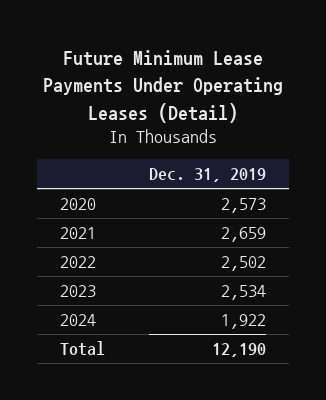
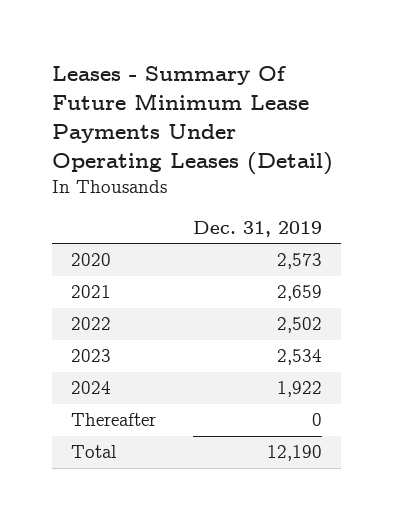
[43,50,284,123] Future Minimum Lease Payments Under Operating Leases (Detail) -> [51,65,333,175] Leases - Summary Of Future Minimum Lease Payments Under Operating Leases (Detail)
none -> [70,413,156,427] Thereafter

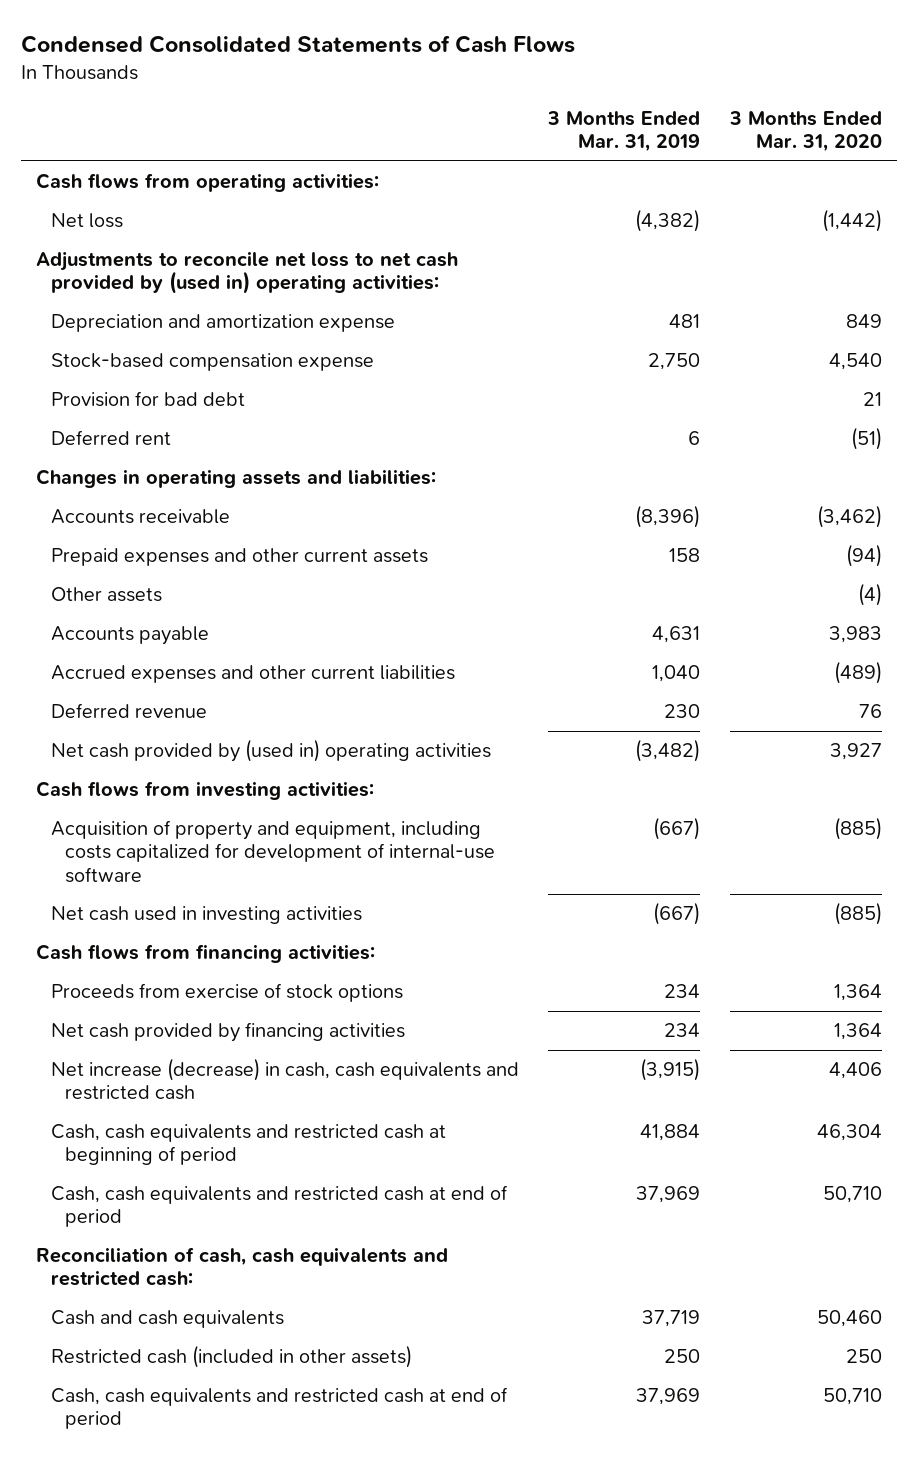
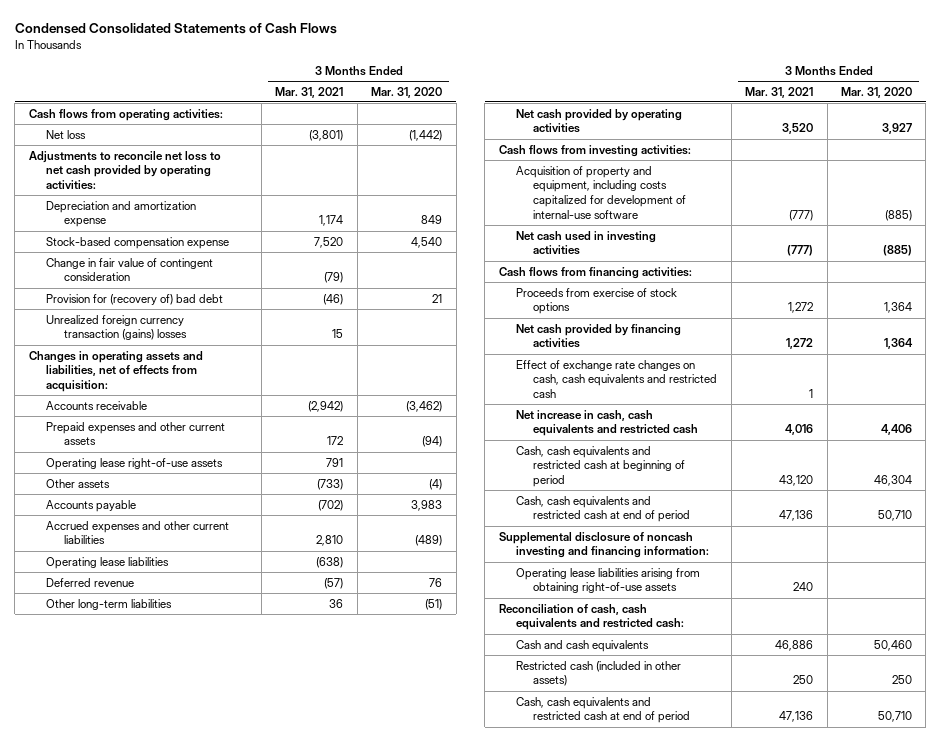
[547,110,701,153] 3 Months Ended Mar. 31, 2019 -> none
none -> [275,86,344,98] Mar. 31, 2021
[36,251,459,295] Adjustments to reconcile net loss to net cash provided by (used in) operating activities: -> [28,150,221,191] Adjustments to reconcile net loss to net cash provided by operating activities:
[50,430,171,446] Deferred rent -> none
none -> [46,257,214,282] Change in fair value of contingent consideration
[50,391,245,408] Provision for bad debt -> [46,293,224,305] Provision for (recovery of) bad debt
none -> [46,314,187,341] Unrealized foreign currency transaction (gains) losses
[36,469,437,489] Changes in operating assets and liabilities: -> [28,350,203,393] Changes in operating assets and liabilities, net of effects from acquisition:
none -> [46,457,224,470] Operating lease right-of-use assets
none -> [46,556,170,569] Operating lease liabilities
none -> [46,598,173,610] Other long-term liabilities
[50,739,491,763] Net cash provided by (used in) operating activities -> [516,108,683,134] Net cash provided by operating activities
none -> [516,359,718,399] Effect of exchange rate changes on cash, cash equivalents and restricted cash
[50,1058,519,1101] Net increase (decrease) in cash, cash equivalents and restricted cash -> [516,409,699,437] Net increase in cash, cash equivalents and restricted cash
none -> [498,531,710,559] Supplemental disclosure of noncash investing and financing information:
none -> [516,567,701,594] Operating lease liabilities arising from obtaining right-of-use assets

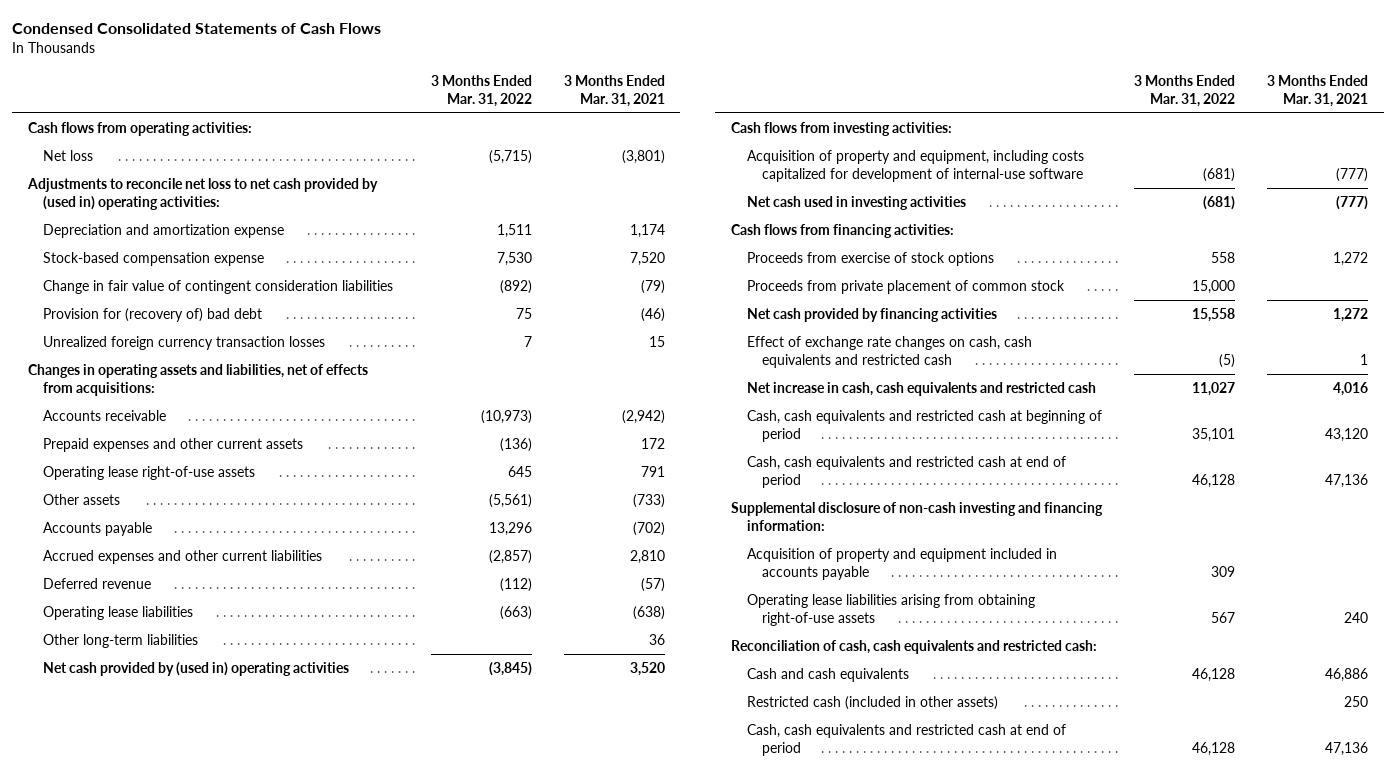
[371,86,443,98] Mar. 31, 2020 -> none
none -> [430,74,532,107] 3 Months Ended Mar. 31, 2022
[28,150,221,191] Adjustments to reconcile net loss to net cash provided by operating activities: -> [26,178,378,211] Adjustments to reconcile net loss to net cash provided by (used in) operating activities:
[46,257,214,282] Change in fair value of contingent consideration -> [43,280,394,295] Change in fair value of contingent consideration liabilities
[46,314,187,341] Unrealized foreign currency transaction (gains) losses -> [43,336,326,351] Unrealized foreign currency transaction losses
[28,350,203,393] Changes in operating assets and liabilities, net of effects from acquisition: -> [27,364,368,397] Changes in operating assets and liabilities, net of effects from acquisitions:
[46,556,170,569] Operating lease liabilities -> [43,606,194,621] Operating lease liabilities
[516,108,683,134] Net cash provided by operating activities -> [43,662,350,677] Net cash provided by (used in) operating activities
none -> [746,280,1065,295] Proceeds from private placement of common stock
[498,531,710,559] Supplemental disclosure of noncash investing and financing information: -> [731,502,1104,532] Supplemental disclosure of non-cash investing and financing information:
none -> [746,548,1057,581] Acquisition of property and equipment included in accounts payable

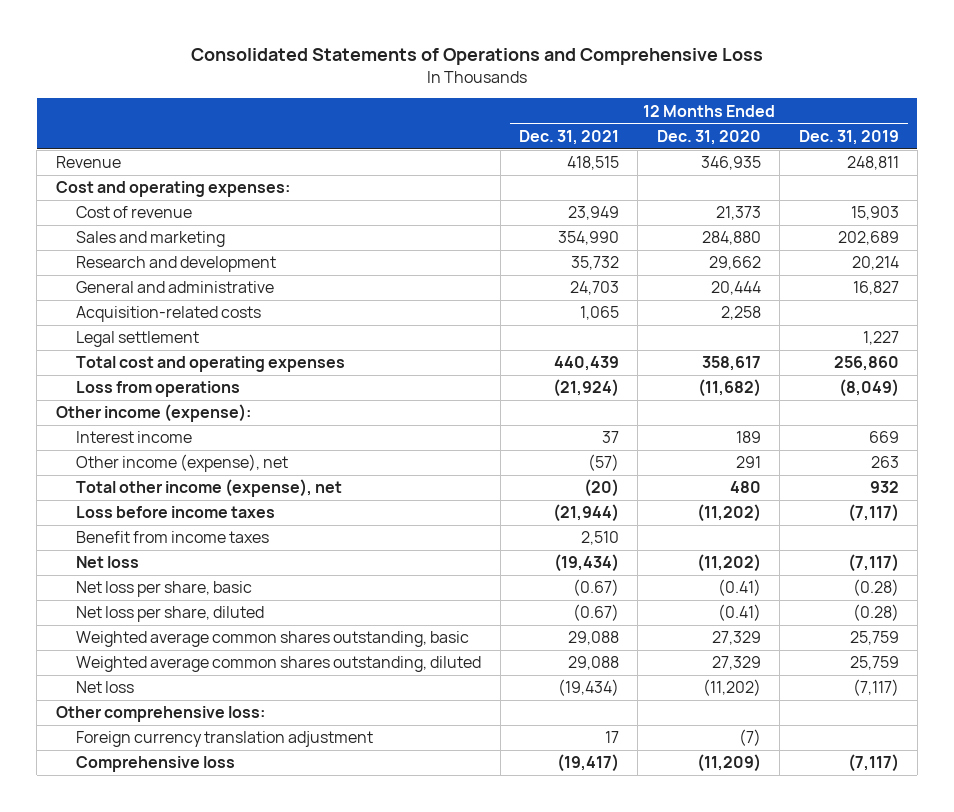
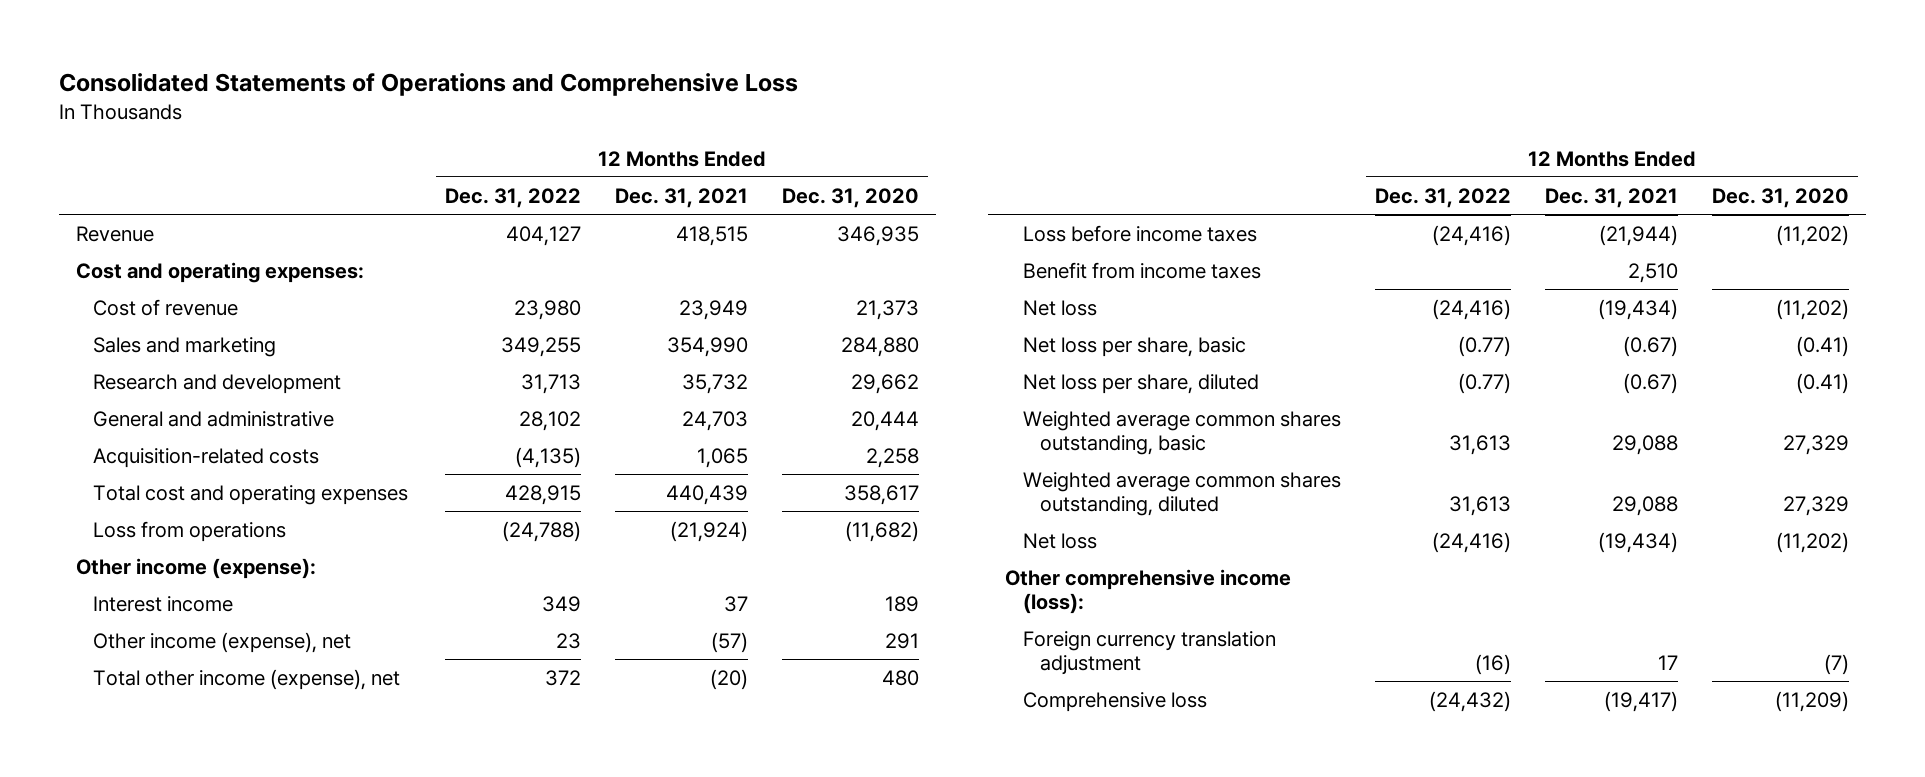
[798,129,899,145] Dec. 31, 2019 -> none
none -> [444,187,581,208] Dec. 31, 2022
[76,331,200,348] Legal settlement -> none
[55,706,265,723] Other comprehensive loss: -> [1005,569,1292,615] Other comprehensive income (loss):

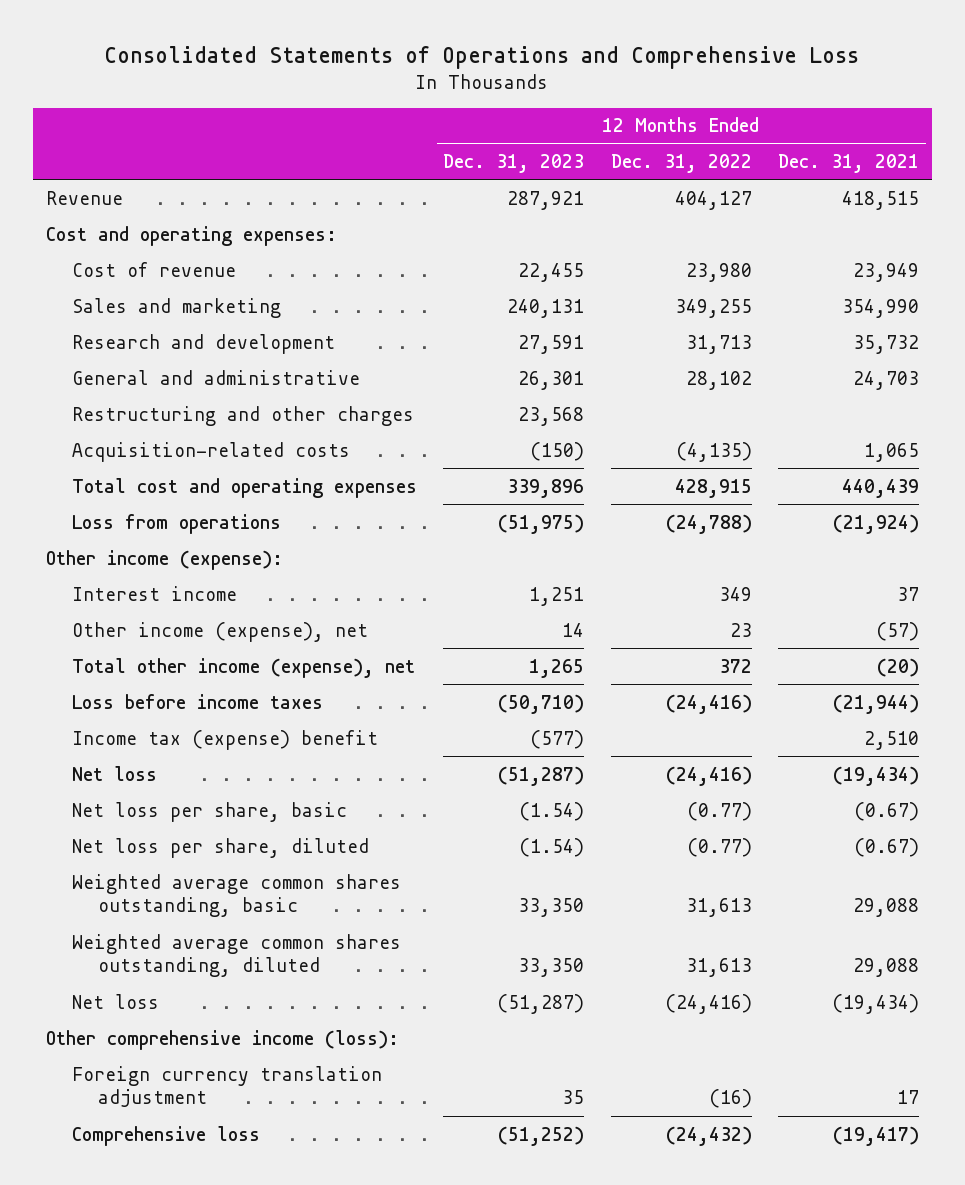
[782,187,920,208] Dec. 31, 2020 -> none
none -> [443,154,585,174] Dec. 31, 2023
none -> [71,405,414,426] Restructuring and other charges
[1022,262,1261,280] Benefit from income taxes -> [71,729,378,750] Income tax (expense) benefit

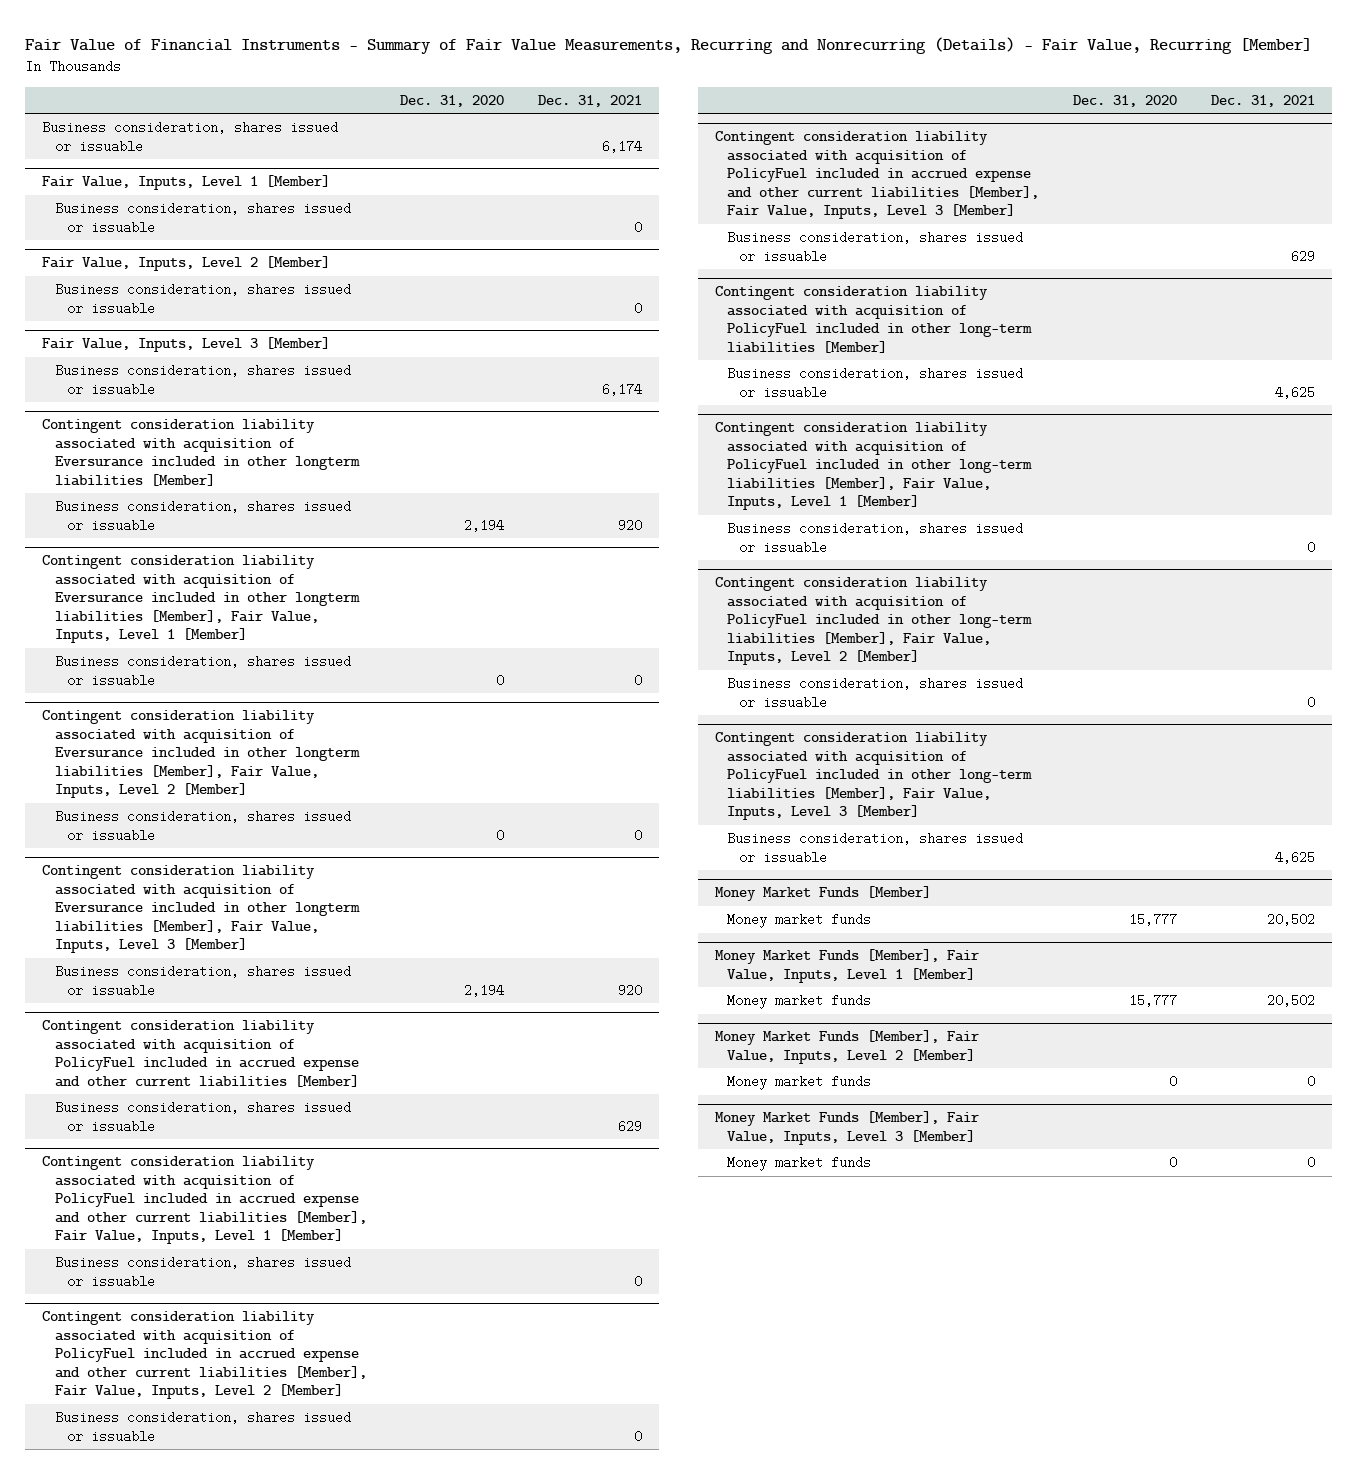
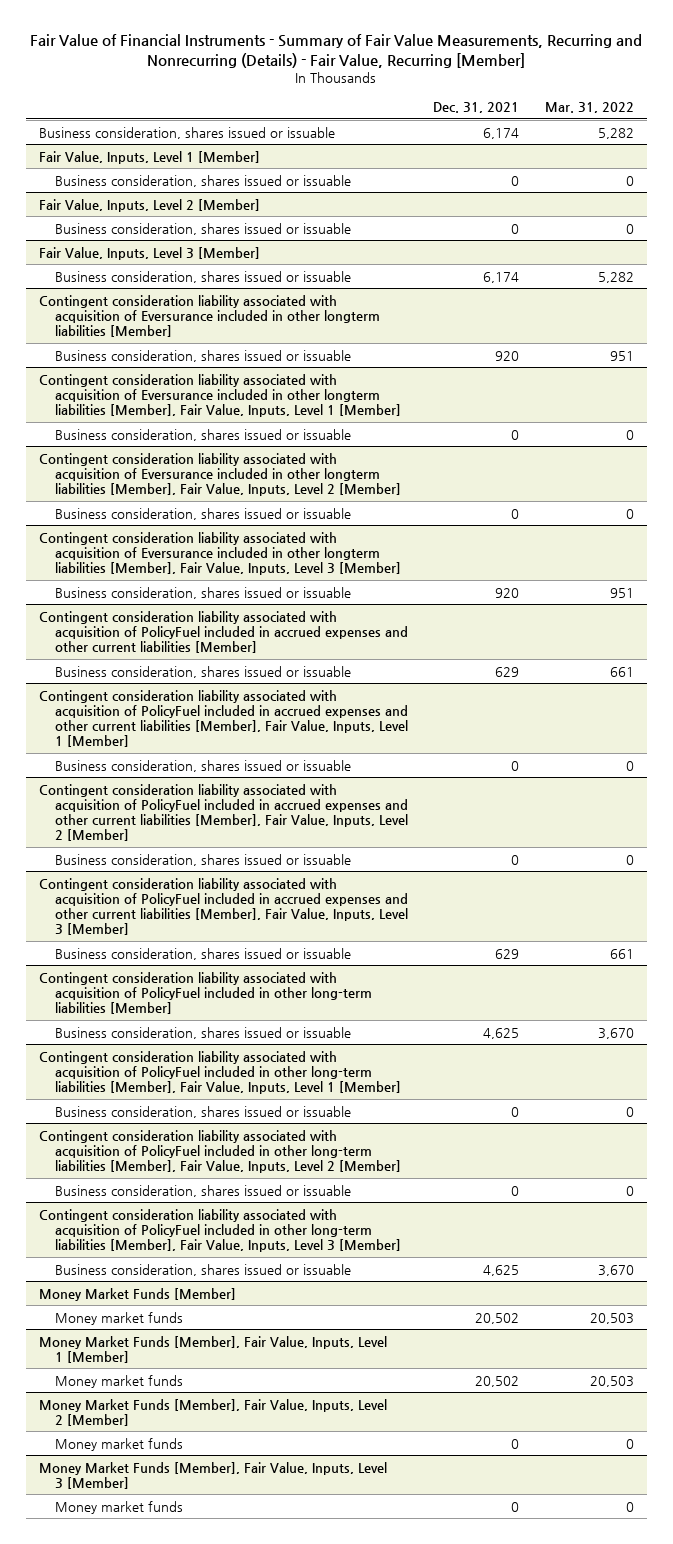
[400,94,505,107] Dec. 31, 2020 -> none
none -> [544,101,634,113] Mar. 31, 2022
[42,1020,359,1087] Contingent consideration liability associated with acquisition of PolicyFuel included in accrued expense and other current liabilities [Member] -> [38,610,408,653] Contingent consideration liability associated with acquisition of PolicyFuel included in accrued expenses and other current liabilities [Member]
[42,1156,367,1245] Contingent consideration liability associated with acquisition of PolicyFuel included in accrued expense and other current liabilities [Member], Fair Value, Inputs, Level 1 [Member] -> [38,689,408,747] Contingent consideration liability associated with acquisition of PolicyFuel included in accrued expenses and other current liabilities [Member], Fair Value, Inputs, Level 1 [Member]
[42,1311,367,1400] Contingent consideration liability associated with acquisition of PolicyFuel included in accrued expense and other current liabilities [Member], Fair Value, Inputs, Level 2 [Member] -> [38,783,408,841] Contingent consideration liability associated with acquisition of PolicyFuel included in accrued expenses and other current liabilities [Member], Fair Value, Inputs, Level 2 [Member]
[715,131,1040,220] Contingent consideration liability associated with acquisition of PolicyFuel included in accrued expense and other current liabilities [Member], Fair Value, Inputs, Level 3 [Member] -> [38,877,408,935] Contingent consideration liability associated with acquisition of PolicyFuel included in accrued expenses and other current liabilities [Member], Fair Value, Inputs, Level 3 [Member]

